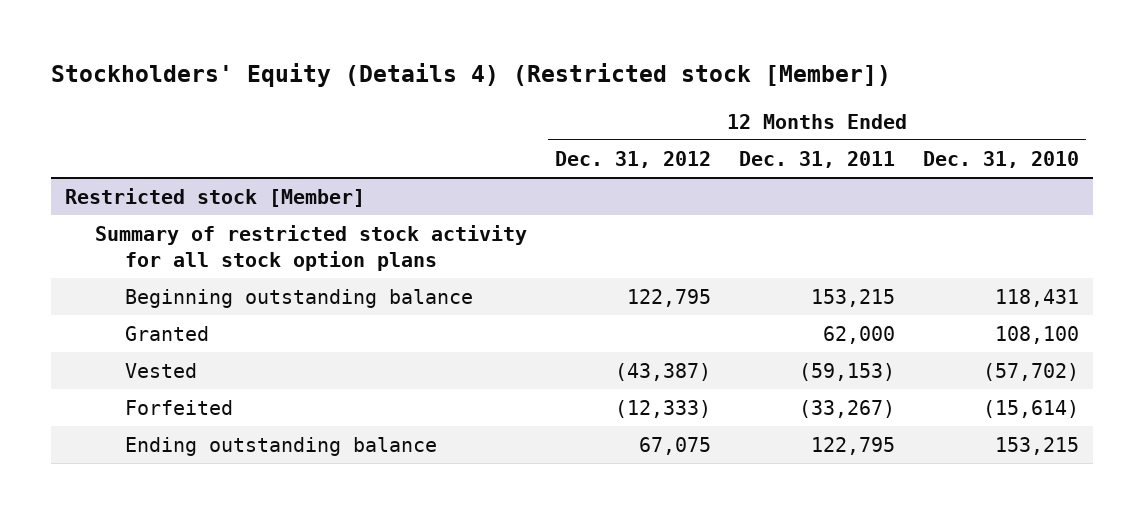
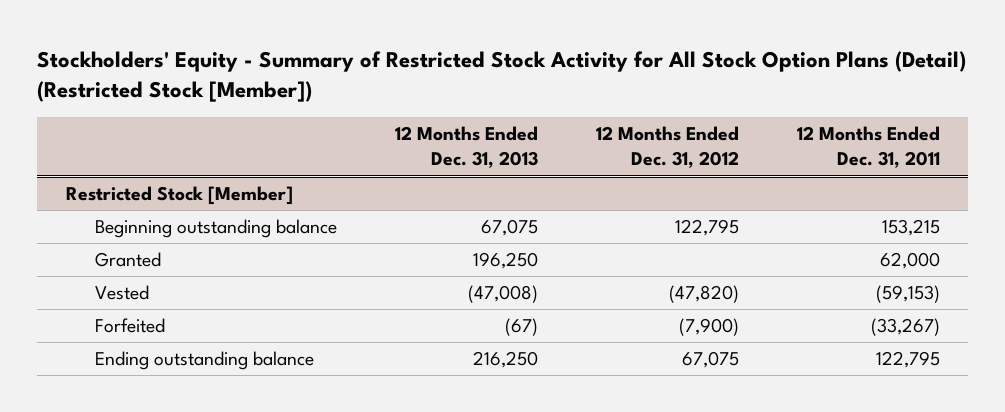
[51,63,892,88] Stockholders' Equity (Details 4) (Restricted stock [Member]) -> [36,50,966,103] Stockholders' Equity - Summary of Restricted Stock Activity for All Stock Option Plans (Detail) (Restricted Stock [Member])
[922,150,1079,168] Dec. 31, 2010 -> none
none -> [394,125,538,169] 12 Months Ended Dec. 31, 2013
[94,225,527,271] Summary of restricted stock activity for all stock option plans -> none
[65,188,366,208] Restricted stock [Member] -> [65,186,293,206] Restricted Stock [Member]
[614,363,711,382] (43,387) -> [668,285,739,304] (47,820)
[614,400,711,419] (12,333) -> [678,318,739,337] (7,900)

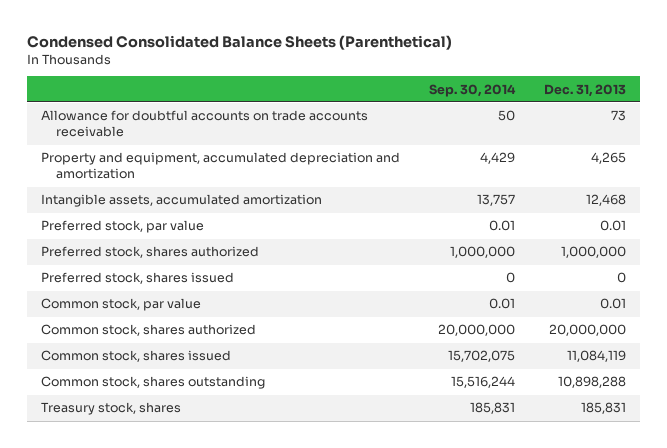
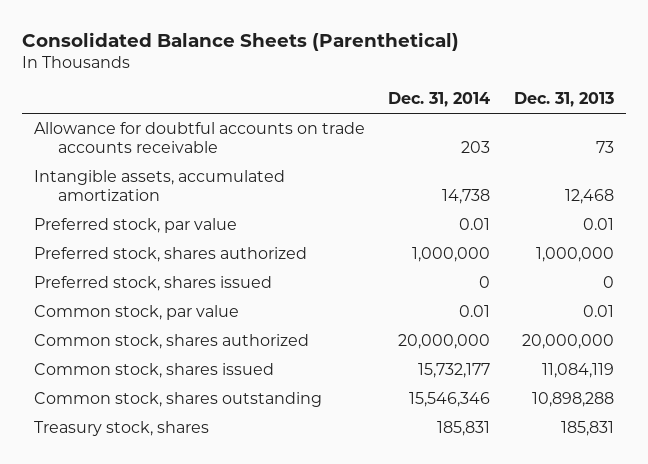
[26,34,452,50] Condensed Consolidated Balance Sheets (Parenthetical) -> [21,31,459,51] Consolidated Balance Sheets (Parenthetical)
[429,83,517,97] Sep. 30, 2014 -> none
none -> [388,92,491,108] Dec. 31, 2014
[41,152,401,180] Property and equipment, accumulated depreciation and amortization -> none

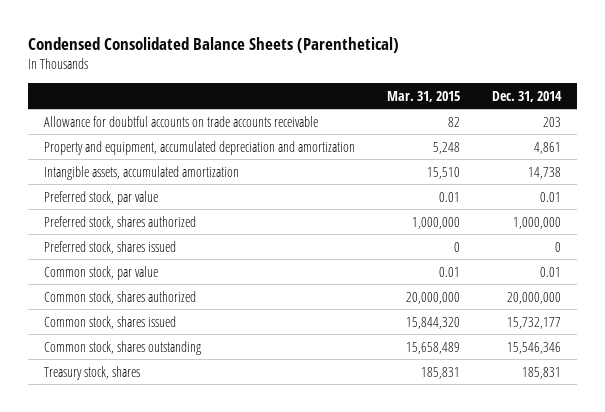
[21,31,459,51] Consolidated Balance Sheets (Parenthetical) -> [27,36,399,53] Condensed Consolidated Balance Sheets (Parenthetical)
[514,92,615,108] Dec. 31, 2013 -> none
none -> [386,90,460,102] Mar. 31, 2015
none -> [43,140,355,155] Property and equipment, accumulated depreciation and amortization

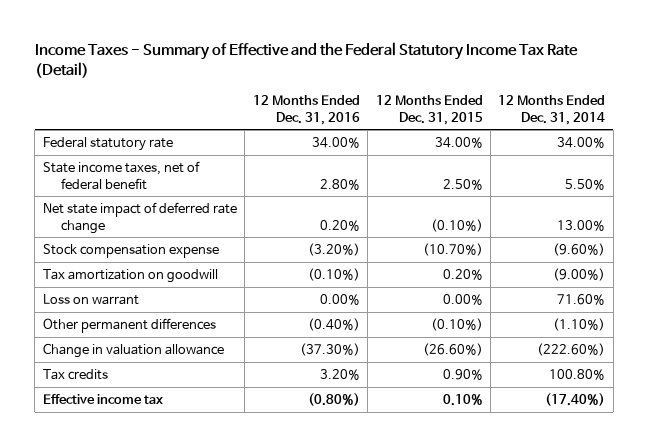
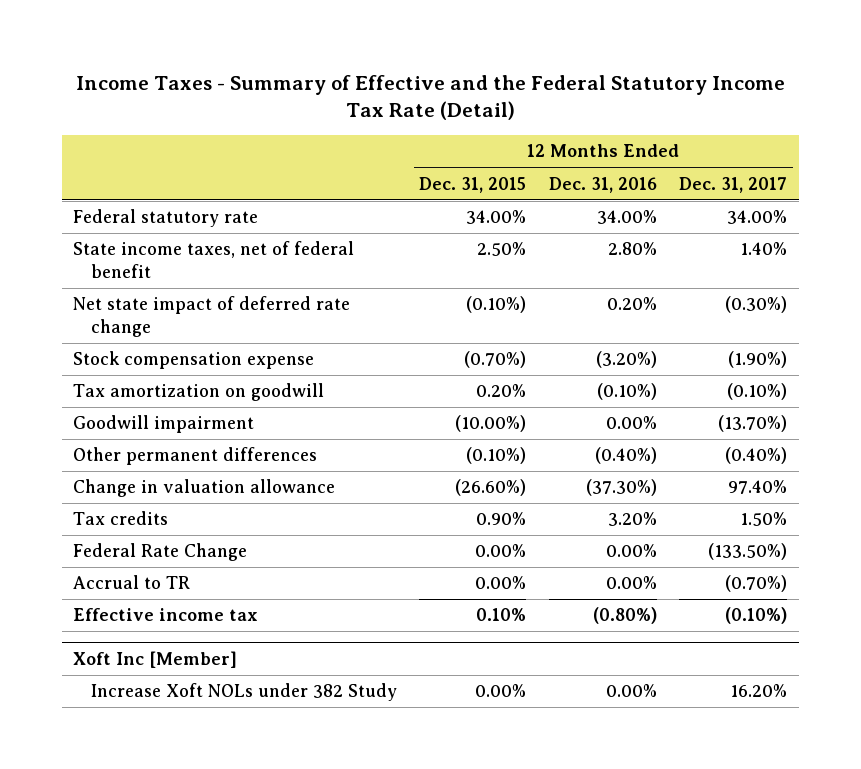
[498,94,606,125] 12 Months Ended Dec. 31, 2014 -> none
none -> [679,176,788,193] Dec. 31, 2017
[422,243,483,257] (10.70%) -> [464,351,527,369] (0.70%)
[42,294,139,306] Loss on warrant -> none
none -> [73,415,255,434] Goodwill impairment
none -> [73,543,248,562] Federal Rate Change
none -> [73,575,191,590] Accrual to TR
none -> [73,650,238,668] Xoft Inc [Member]
none -> [90,683,397,702] Increase Xoft NOLs under 382 Study

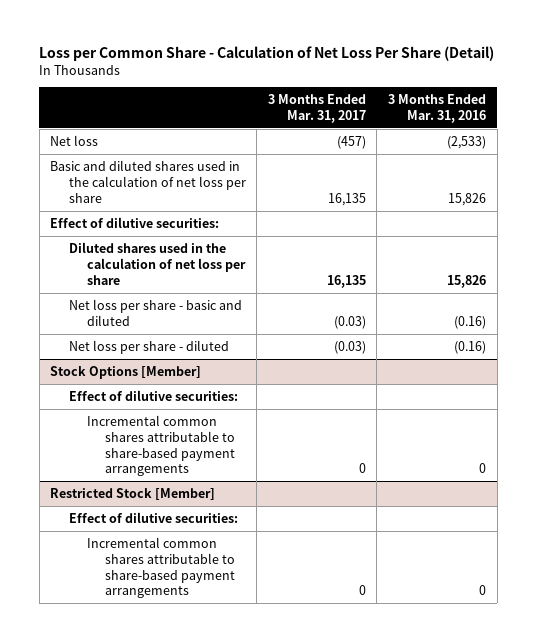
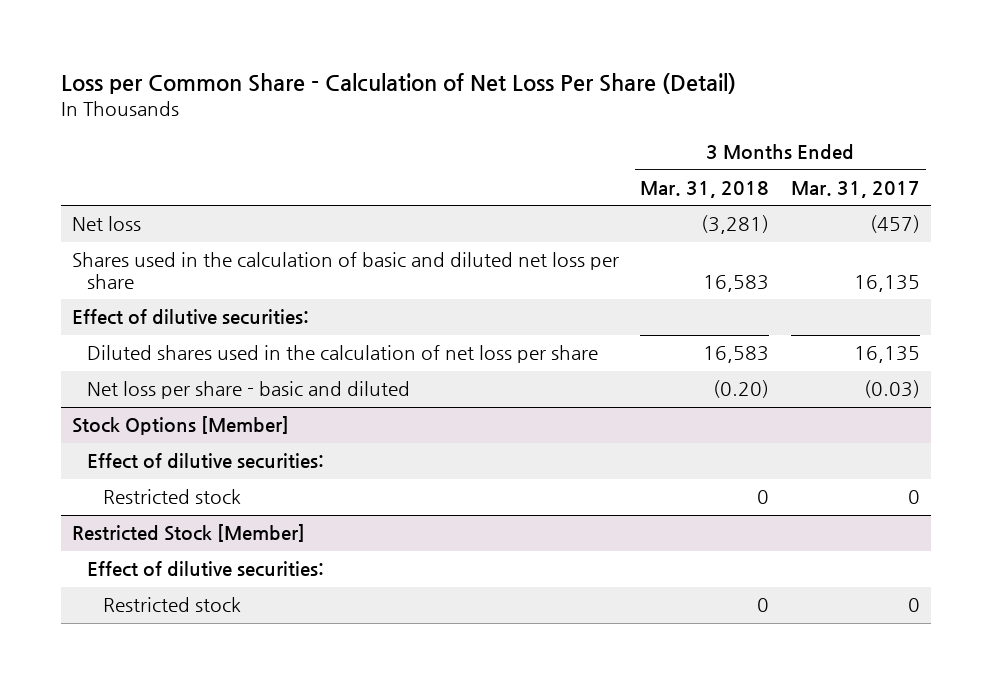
[388,94,487,123] 3 Months Ended Mar. 31, 2016 -> none
none -> [640,180,770,198] Mar. 31, 2018
[50,159,246,203] Basic and diluted shares used in the calculation of net loss per share -> [71,252,619,290] Shares used in the calculation of basic and diluted net loss per share
[68,339,229,354] Net loss per share - diluted -> none
[86,414,236,477] Incremental common shares attributable to share-based payment arrangements -> [102,489,241,505] Restricted stock
[86,536,236,599] Incremental common shares attributable to share-based payment arrangements -> [102,597,241,613] Restricted stock

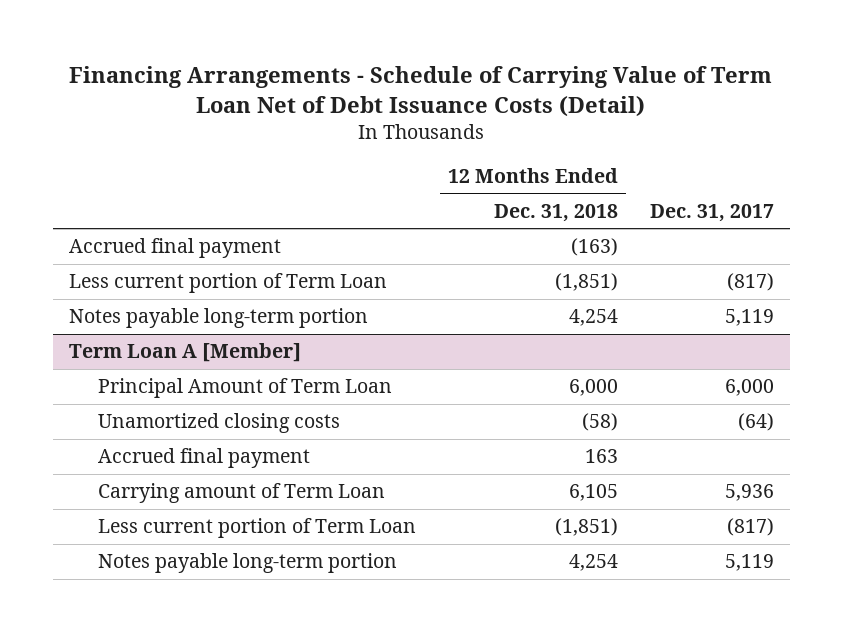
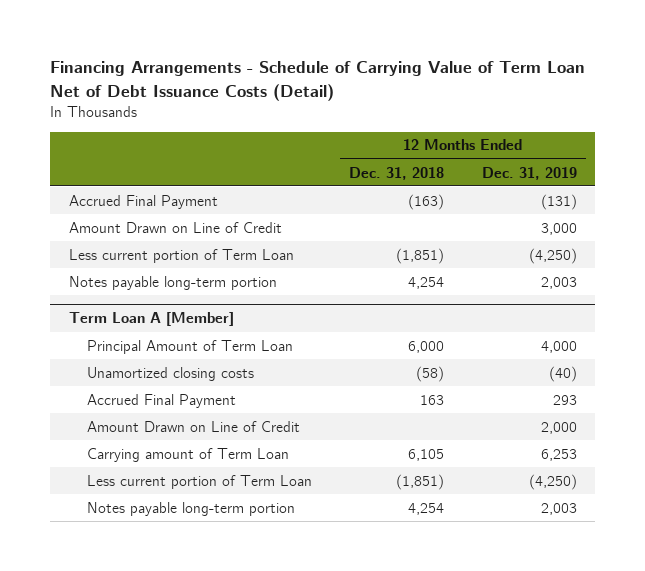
[649,203,774,222] Dec. 31, 2017 -> none
none -> [481,166,577,180] Dec. 31, 2019
[68,238,281,259] Accrued final payment -> [68,194,218,209] Accrued Final Payment
none -> [68,221,282,233] Amount Drawn on Line of Credit
[98,448,311,469] Accrued final payment -> [86,393,236,408] Accrued Final Payment
none -> [86,420,300,432] Amount Drawn on Line of Credit

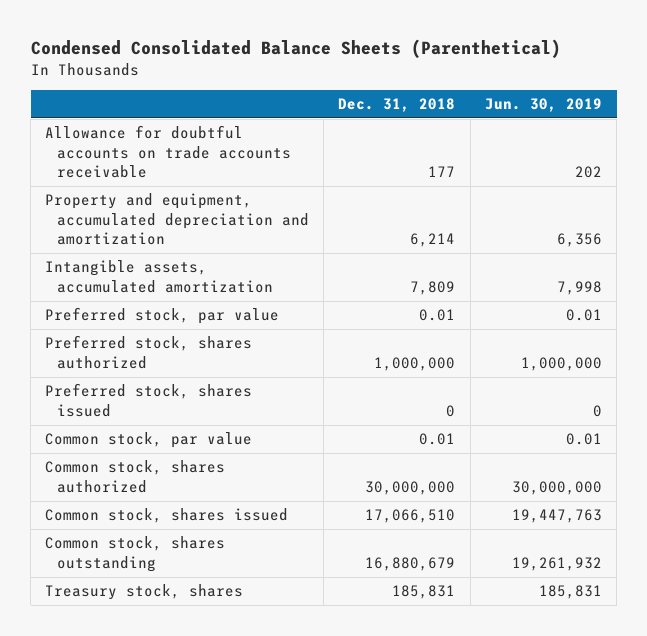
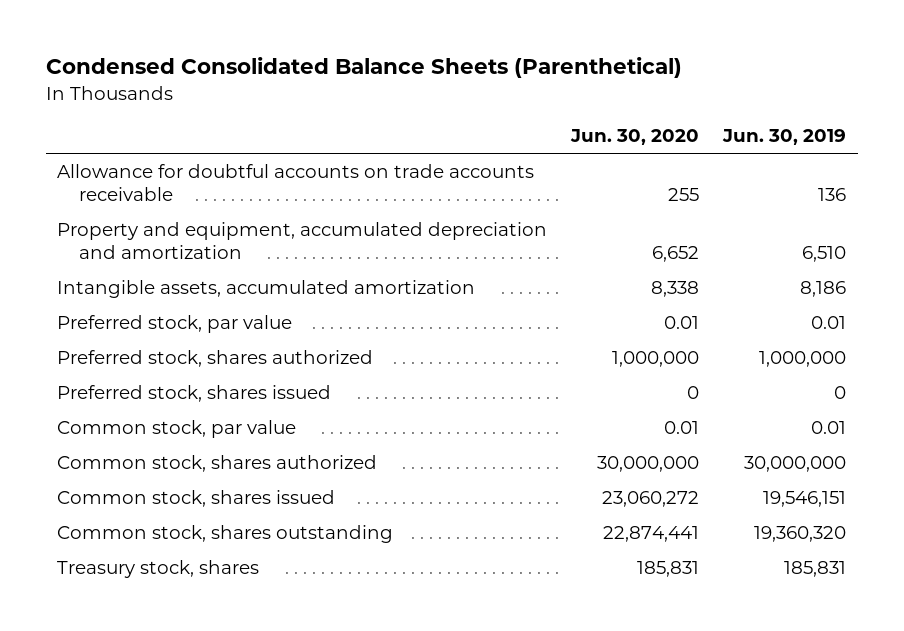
[338,98,456,113] Dec. 31, 2018 -> none
none -> [570,129,700,146] Jun. 30, 2020
[574,166,602,179] 202 -> [818,187,847,201] 136
[556,233,602,248] 6,356 -> [802,245,847,262] 6,510
[556,280,602,295] 7,998 -> [800,281,847,298] 8,186
[511,509,602,524] 19,447,763 -> [763,491,847,508] 19,546,151
[511,556,602,571] 19,261,932 -> [754,526,847,543] 19,360,320

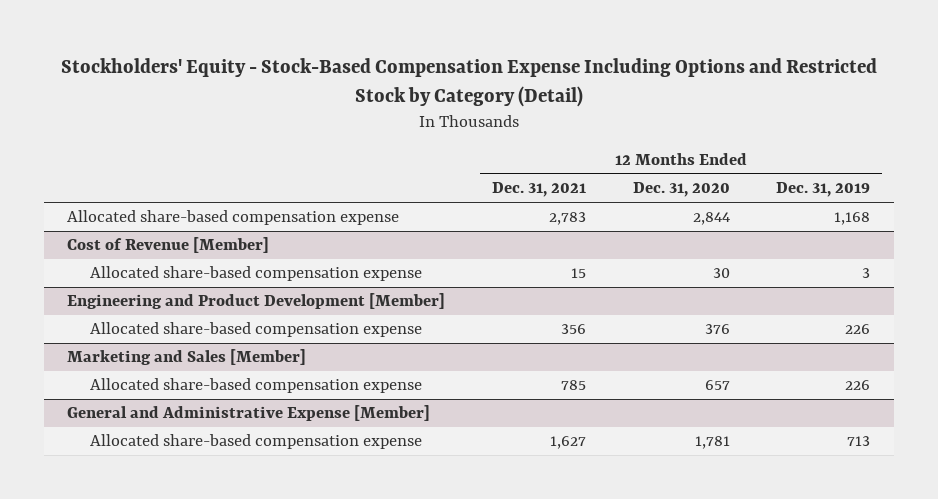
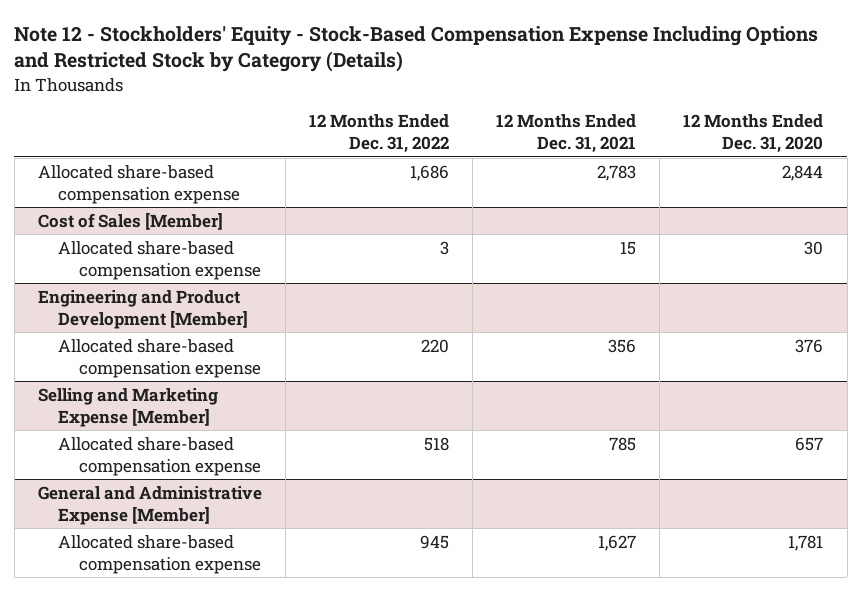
[60,57,877,107] Stockholders' Equity - Stock-Based Compensation Expense Including Options and Restricted Stock by Category (Detail) -> [14,25,819,73] Note 12 - Stockholders' Equity - Stock-Based Compensation Expense Including Options and Restricted Stock by Category (Details)
[776,182,871,198] Dec. 31, 2019 -> none
none -> [309,114,450,154] 12 Months Ended Dec. 31, 2022
[67,237,270,254] Cost of Revenue [Member] -> [37,211,223,230] Cost of Sales [Member]
[67,349,307,366] Marketing and Sales [Member] -> [37,387,218,427] Selling and Marketing Expense [Member]

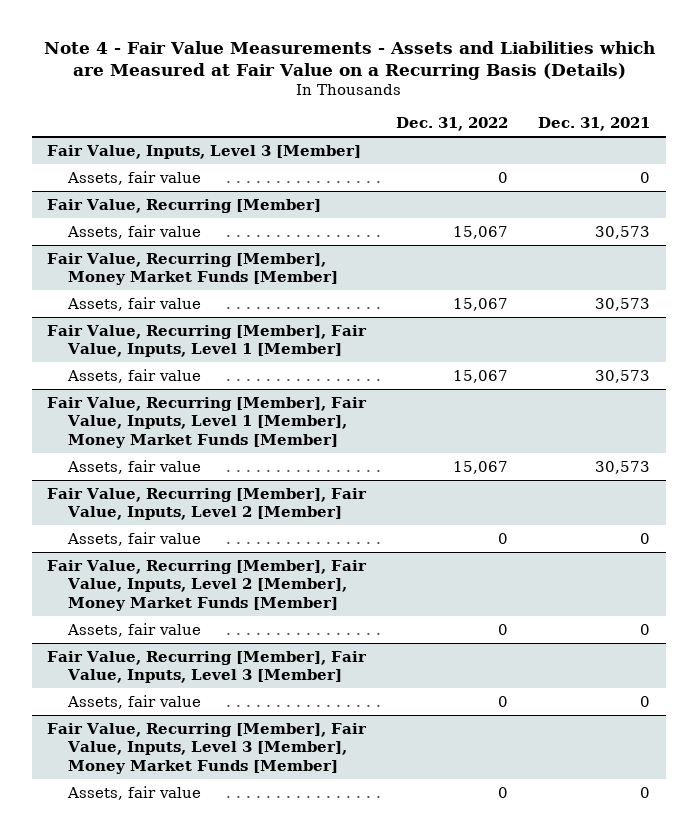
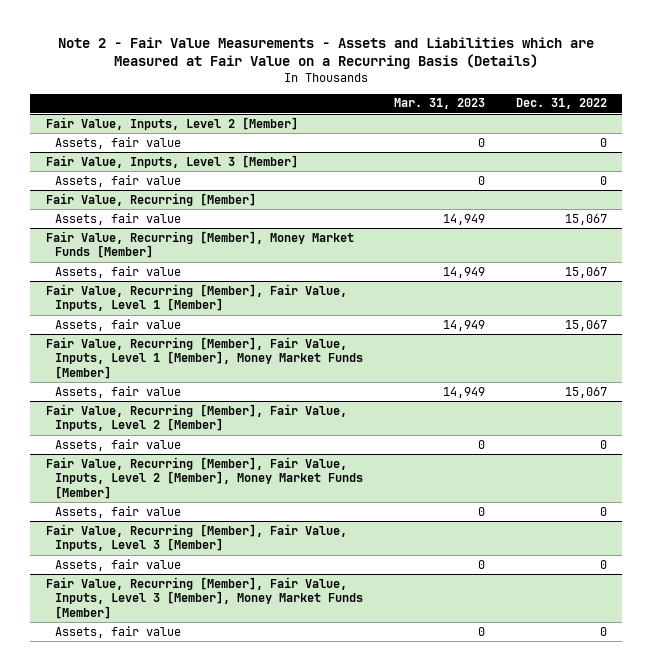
[43,40,655,80] Note 4 - Fair Value Measurements - Assets and Liabilities which are Measured at Fair Value on a Recurring Basis (Details) -> [58,37,595,70] Note 2 - Fair Value Measurements - Assets and Liabilities which are Measured at Fair Value on a Recurring Basis (Details)
[538,116,651,131] Dec. 31, 2021 -> none
none -> [393,98,485,110] Mar. 31, 2023
none -> [45,116,298,130] Fair Value, Inputs, Level 2 [Member]
none -> [54,136,181,149] Assets, fair value

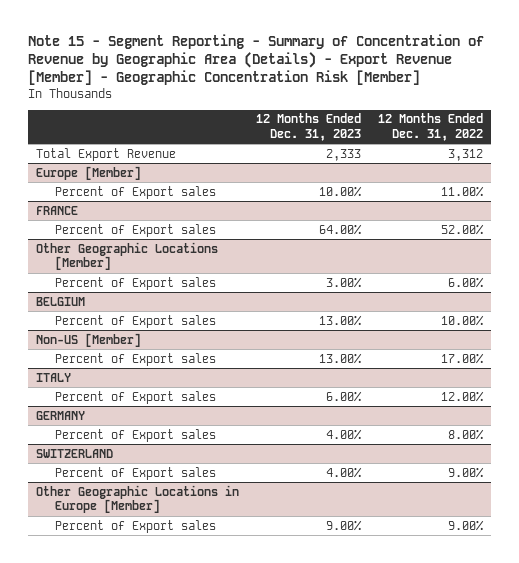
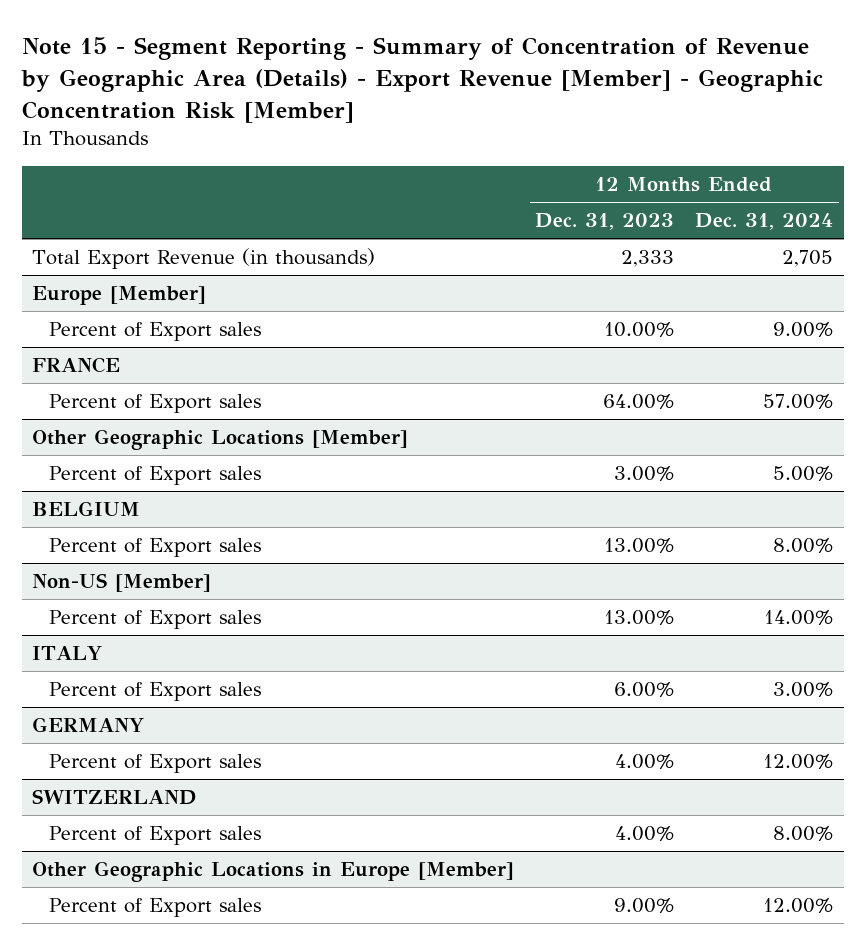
[377,113,483,142] 12 Months Ended Dec. 31, 2022 -> none
none -> [695,213,834,231] Dec. 31, 2024
[36,147,177,161] Total Export Revenue -> [32,248,376,270] Total Export Revenue (in thousands)

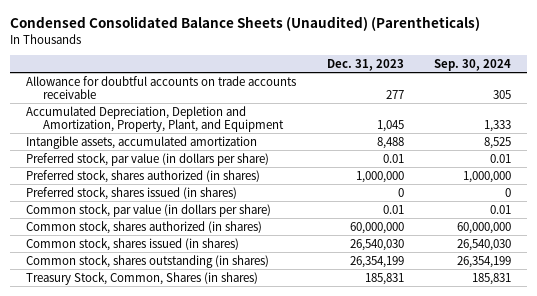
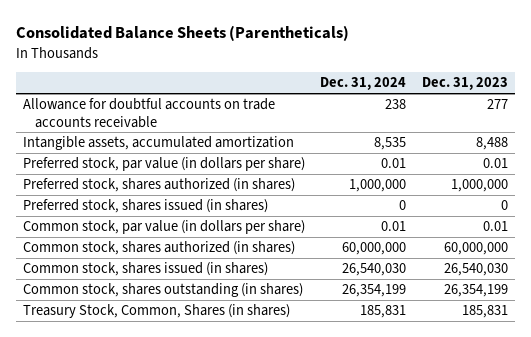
[10,16,481,32] Condensed Consolidated Balance Sheets (Unaudited) (Parentheticals) -> [15,25,349,42] Consolidated Balance Sheets (Parentheticals)
[434,58,512,71] Sep. 30, 2024 -> none
none -> [320,77,407,91] Dec. 31, 2024
[25,105,284,133] Accumulated Depreciation, Depletion and Amortization, Property, Plant, and Equipment -> none

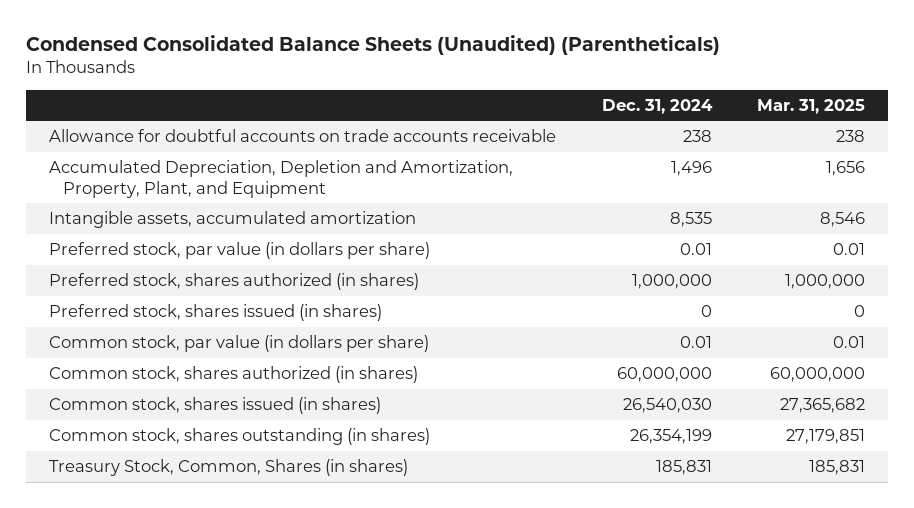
[15,25,349,42] Consolidated Balance Sheets (Parentheticals) -> [25,35,720,56] Condensed Consolidated Balance Sheets (Unaudited) (Parentheticals)
[421,77,508,91] Dec. 31, 2023 -> none
none -> [757,98,866,114] Mar. 31, 2025
none -> [48,160,513,198] Accumulated Depreciation, Depletion and Amortization, Property, Plant, and Equipment

